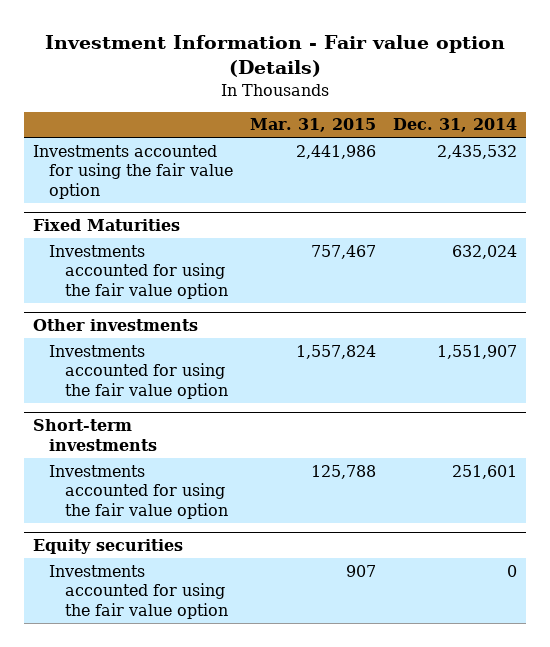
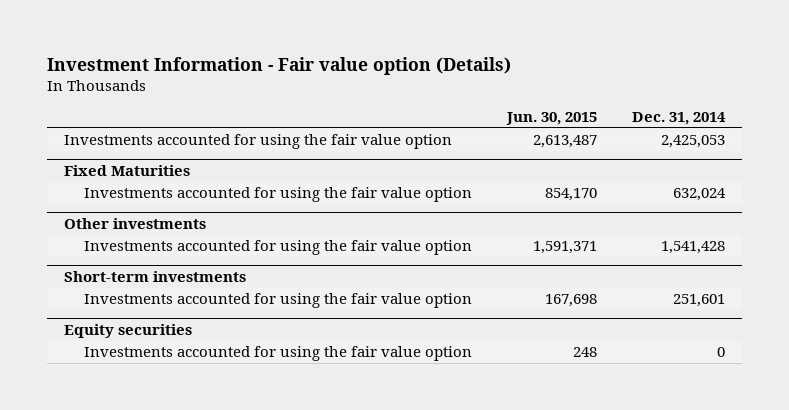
[250,118,377,133] Mar. 31, 2015 -> none
none -> [506,112,598,126] Jun. 30, 2015
[437,144,518,159] 2,435,532 -> [660,135,725,149] 2,425,053
[437,344,518,359] 1,551,907 -> [660,241,725,255] 1,541,428

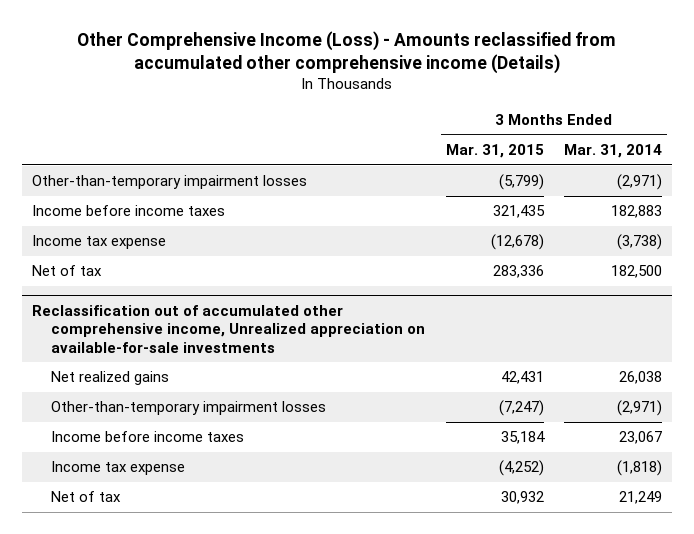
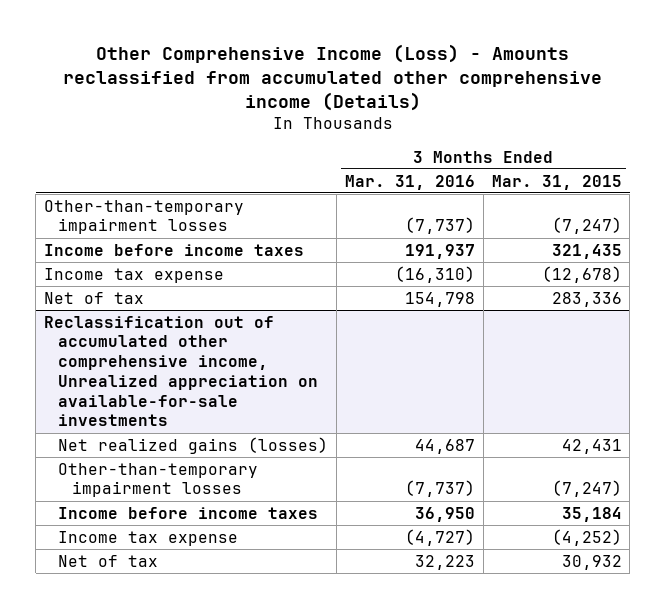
[564,143,663,158] Mar. 31, 2014 -> none
none -> [344,174,475,190] Mar. 31, 2016
[498,174,544,191] (5,799) -> [551,217,622,235] (7,247)
[51,371,170,386] Net realized gains -> [57,436,328,454] Net realized gains (losses)

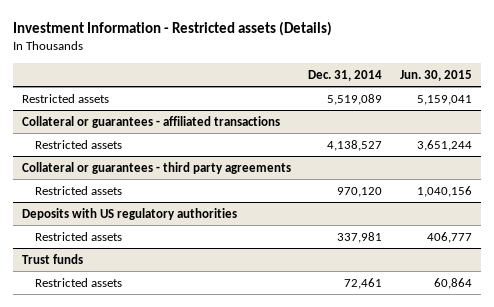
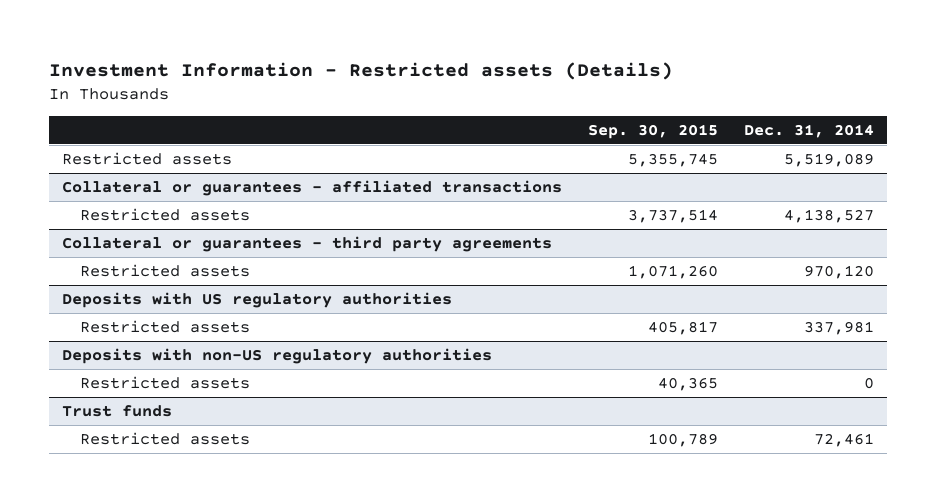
[399,69,472,81] Jun. 30, 2015 -> none
none -> [588,124,719,140] Sep. 30, 2015
none -> [62,347,493,364] Deposits with non-US regulatory authorities
none -> [80,375,251,389] Restricted assets

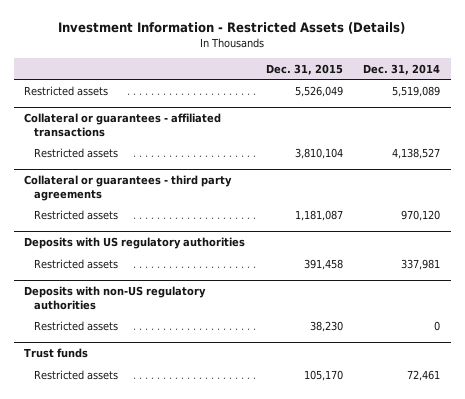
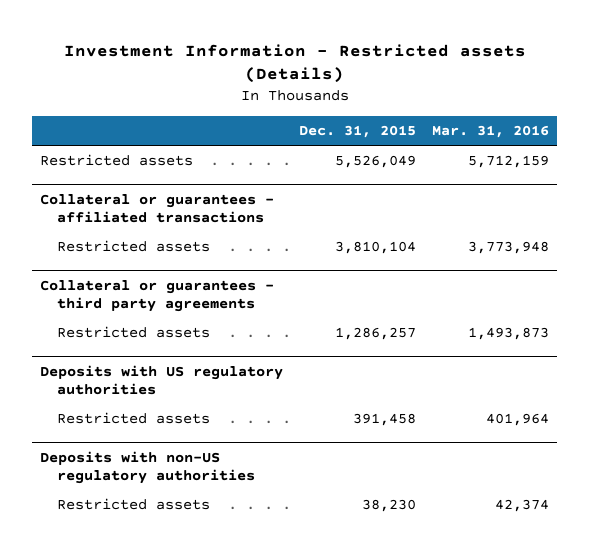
[58,21,406,34] Investment Information - Restricted Assets (Details) -> [63,43,526,84] Investment Information - Restricted assets (Details)
[363,63,441,75] Dec. 31, 2014 -> none
none -> [432,125,550,139] Mar. 31, 2016
[294,209,343,221] 1,181,087 -> [335,327,417,341] 1,286,257
[24,348,89,359] Trust funds -> none
[33,369,118,380] Restricted assets -> none

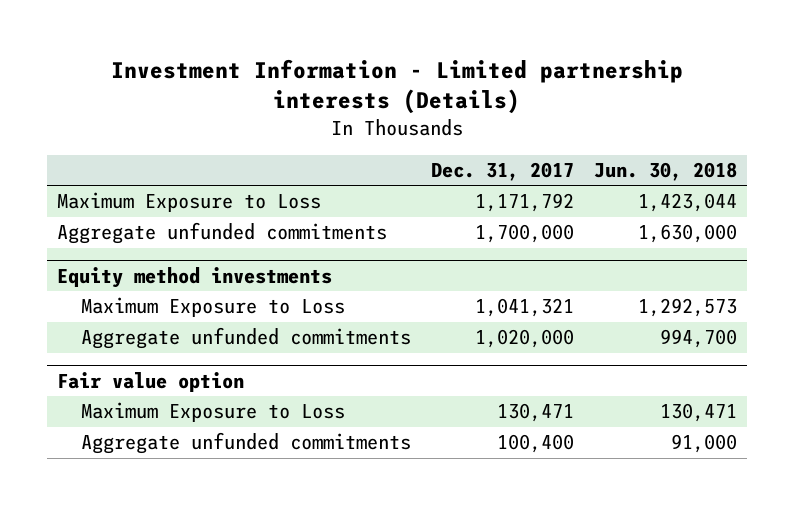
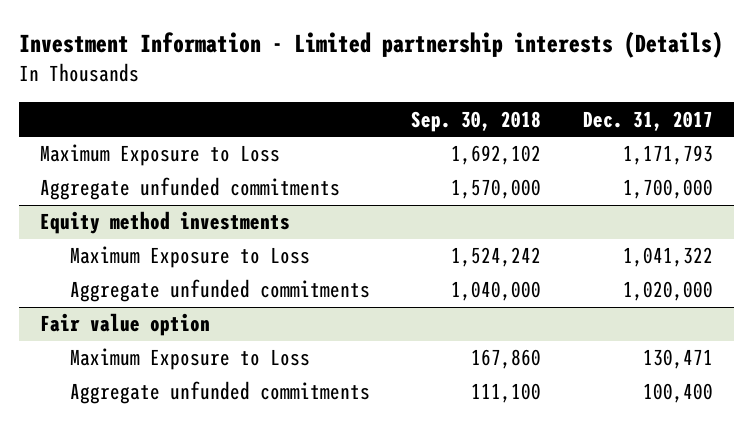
[593,162,737,182] Jun. 30, 2018 -> none
none -> [411,110,542,132] Sep. 30, 2018
[474,193,574,213] 1,171,792 -> [623,145,714,166] 1,171,793
[474,298,574,318] 1,041,321 -> [623,247,714,268] 1,041,322

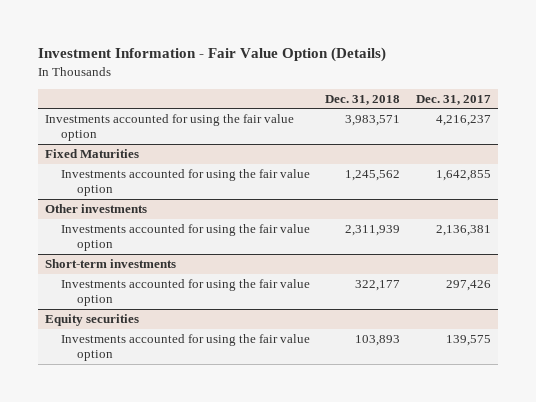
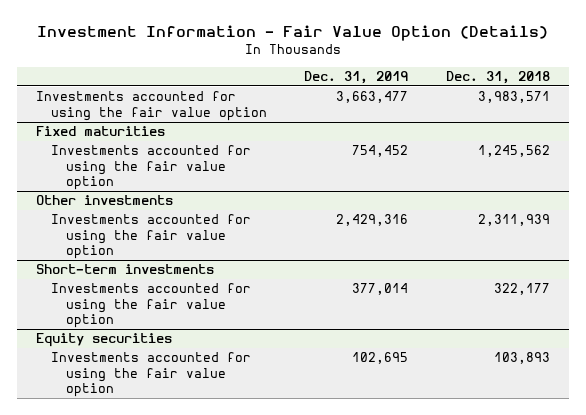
[415,94,491,105] Dec. 31, 2017 -> none
none -> [304,70,409,84] Dec. 31, 2019
[45,149,140,159] Fixed Maturities -> [35,126,165,137] Fixed maturities

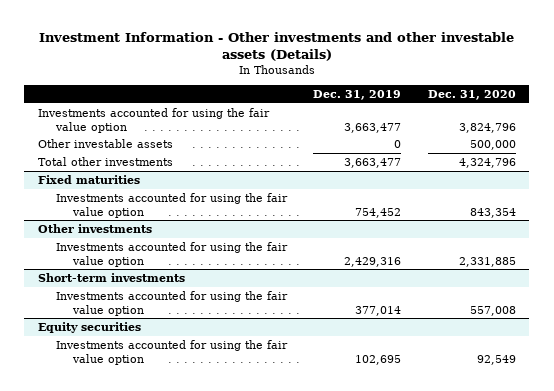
[37,24,549,41] Investment Information - Fair Value Option (Details) -> [38,31,514,61] Investment Information - Other investments and other investable assets (Details)
[446,70,551,84] Dec. 31, 2018 -> none
none -> [427,90,516,101] Dec. 31, 2020
none -> [37,138,173,148] Other investable assets
none -> [37,156,173,166] Total other investments

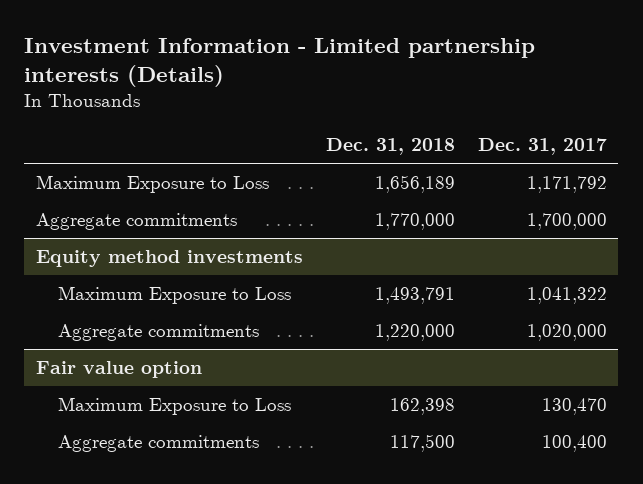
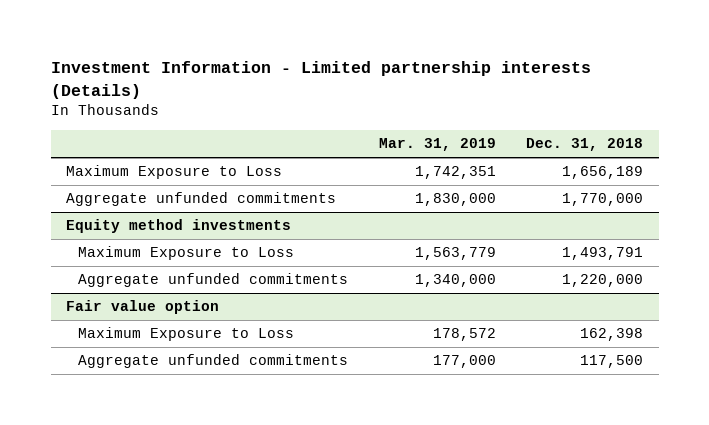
[477,138,607,156] Dec. 31, 2017 -> none
none -> [378,138,496,152] Mar. 31, 2019
[35,213,237,231] Aggregate commitments -> [65,192,336,207] Aggregate unfunded commitments
[57,324,259,342] Aggregate commitments -> [78,273,349,288] Aggregate unfunded commitments
[57,435,259,453] Aggregate commitments -> [78,354,349,369] Aggregate unfunded commitments

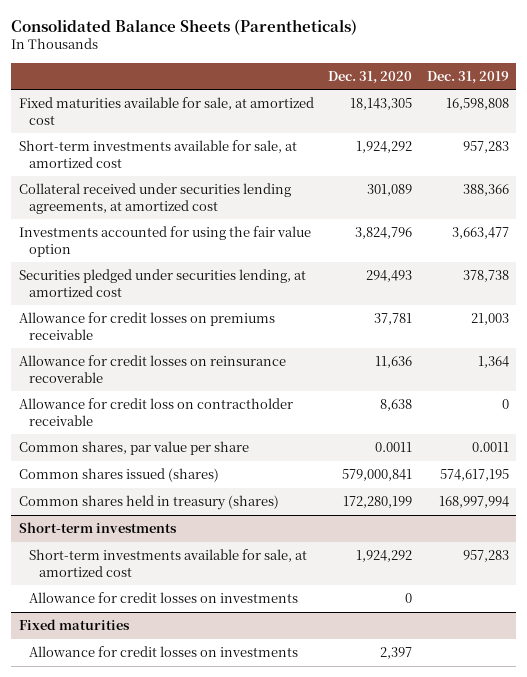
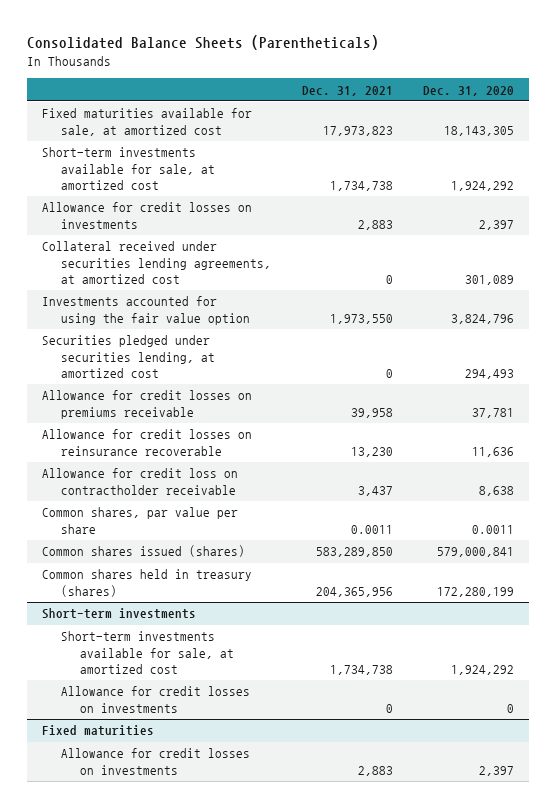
[426,70,509,84] Dec. 31, 2019 -> none
none -> [301,85,393,96] Dec. 31, 2021
none -> [42,202,253,229] Allowance for credit losses on investments

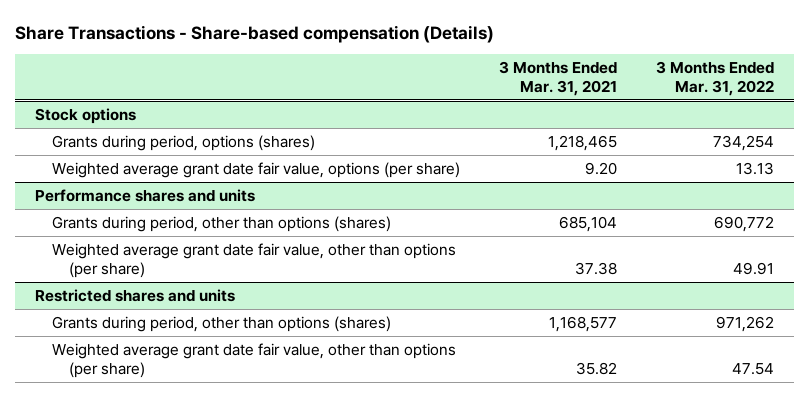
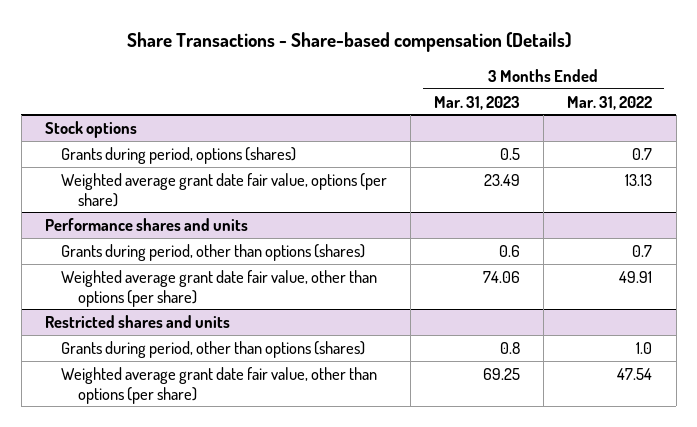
[499,61,618,97] 3 Months Ended Mar. 31, 2021 -> none
none -> [434,95,521,110] Mar. 31, 2023
[713,134,775,151] 734,254 -> [632,147,653,160] 0.7
[714,215,775,232] 690,772 -> [632,244,653,257] 0.7
[716,315,775,332] 971,262 -> [636,341,653,354] 1.0

